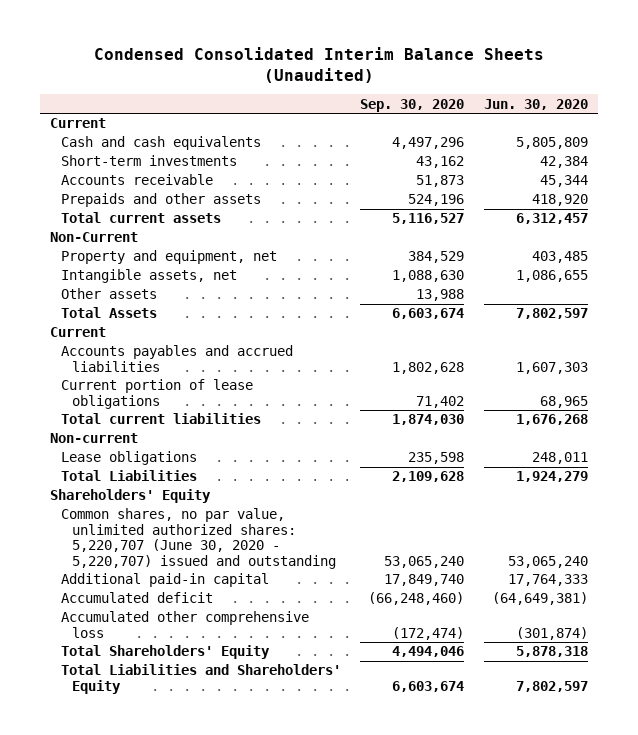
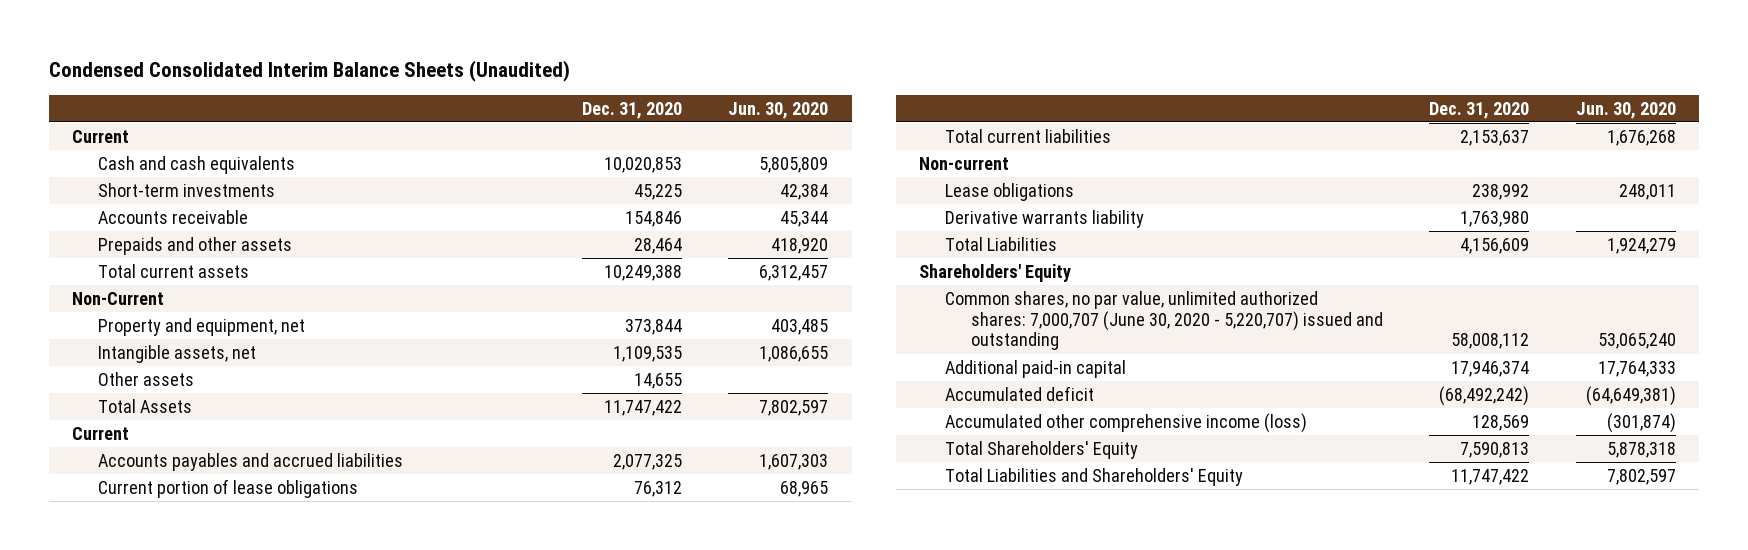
[360,98,465,112] Sep. 30, 2020 -> none
none -> [582,101,683,119] Dec. 31, 2020
none -> [945,209,1145,228] Derivative warrants liability
[60,508,336,569] Common shares, no par value, unlimited authorized shares: 5,220,707 (June 30, 2020 - 5,220,707) issued and outstanding -> [945,290,1384,351] Common shares, no par value, unlimited authorized shares: 7,000,707 (June 30, 2020 - 5,220,707) issued and outstanding
[60,611,309,638] Accumulated other comprehensive loss -> [945,412,1308,433] Accumulated other comprehensive income (loss)

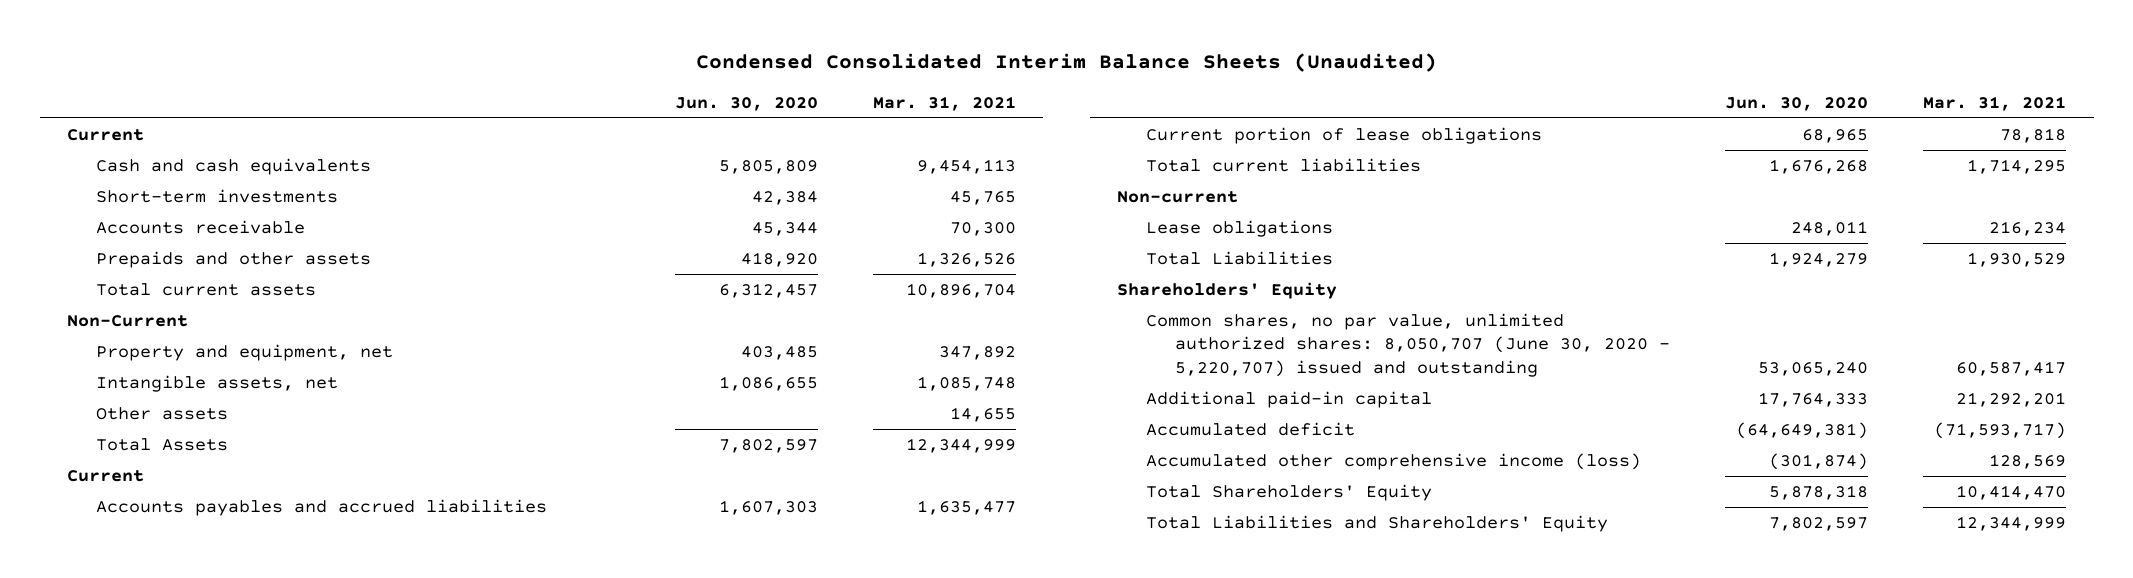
[582,101,683,119] Dec. 31, 2020 -> none
none -> [872,95,1016,111] Mar. 31, 2021
[945,209,1145,228] Derivative warrants liability -> none
[945,290,1384,351] Common shares, no par value, unlimited authorized shares: 7,000,707 (June 30, 2020 - 5,220,707) issued and outstanding -> [1146,313,1670,377] Common shares, no par value, unlimited authorized shares: 8,050,707 (June 30, 2020 - 5,220,707) issued and outstanding

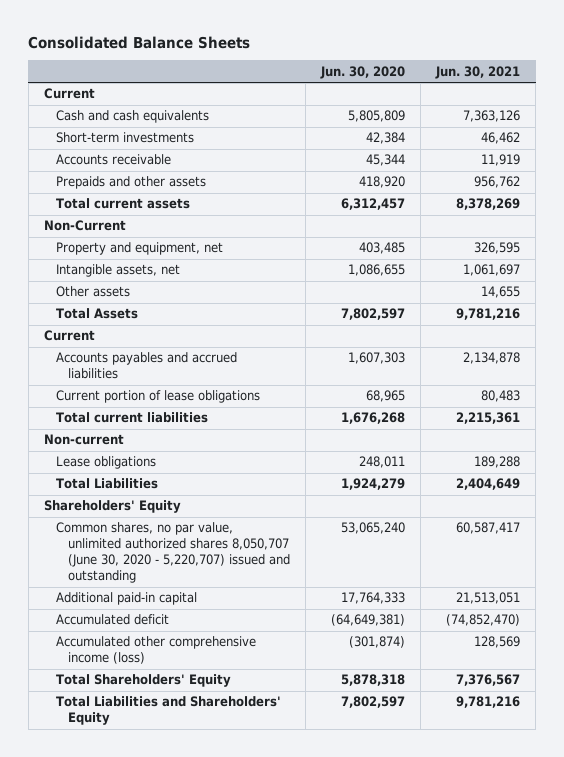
[695,53,1437,73] Condensed Consolidated Interim Balance Sheets (Unaudited) -> [28,35,251,49] Consolidated Balance Sheets
[872,95,1016,111] Mar. 31, 2021 -> none
none -> [435,65,521,79] Jun. 30, 2021
[1146,313,1670,377] Common shares, no par value, unlimited authorized shares: 8,050,707 (June 30, 2020 - 5,220,707) issued and outstanding -> [55,522,290,584] Common shares, no par value, unlimited authorized shares 8,050,707 (June 30, 2020 - 5,220,707) issued and outstanding

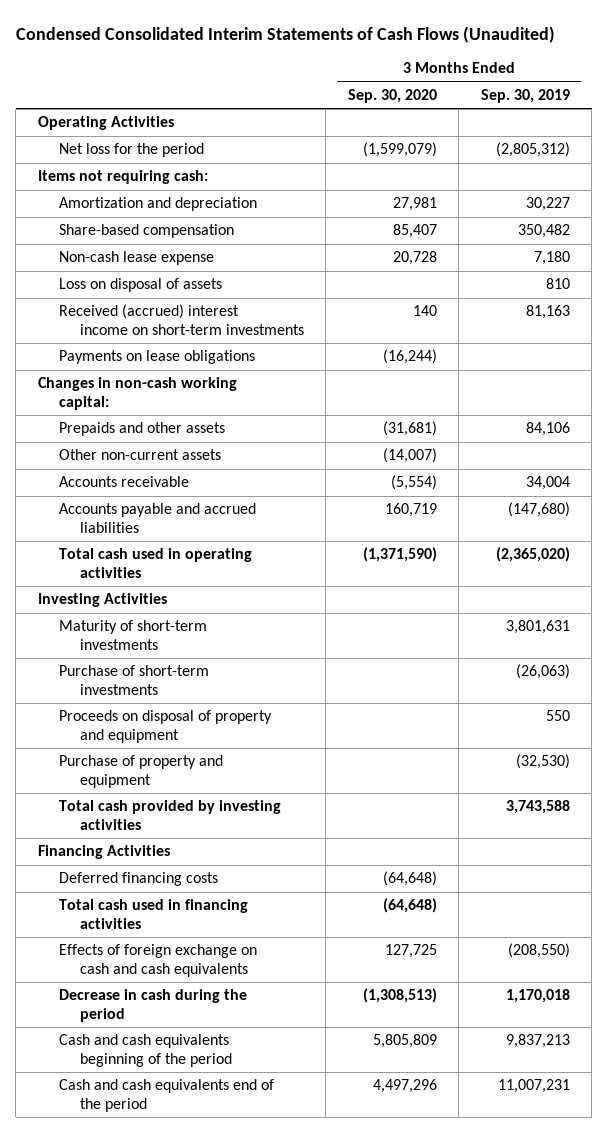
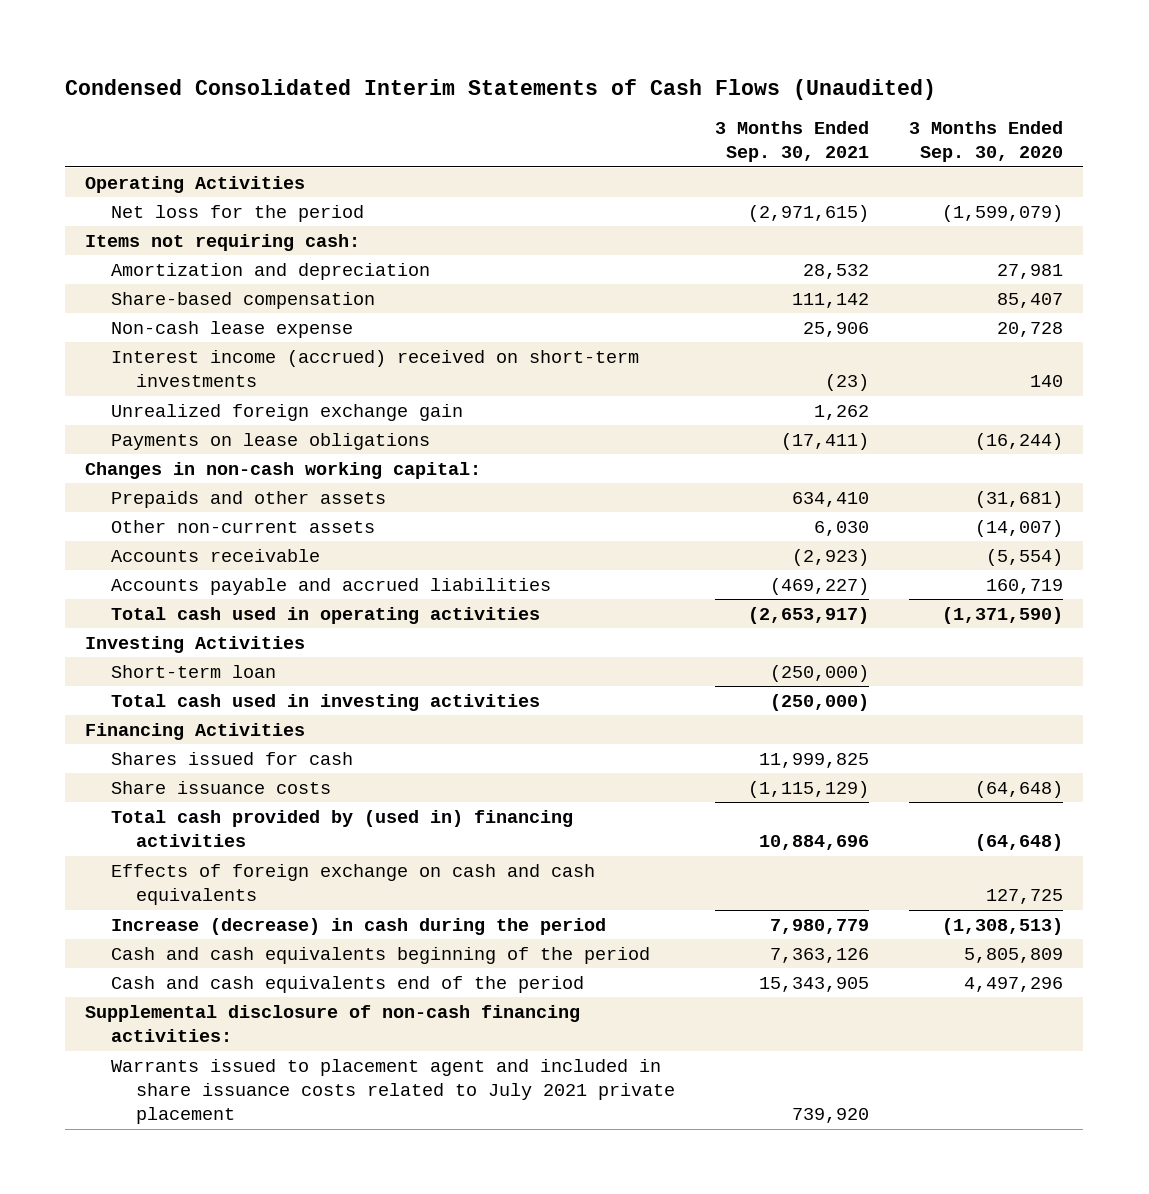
[480,88,570,103] Sep. 30, 2019 -> none
none -> [715,121,870,163] 3 Months Ended Sep. 30, 2021
[58,278,222,293] Loss on disposal of assets -> none
[58,304,304,335] Received (accrued) interest income on short-term investments -> [110,349,639,388] Interest income (accrued) received on short-term investments
none -> [110,403,463,421] Unrealized foreign exchange gain
[58,620,207,650] Maturity of short-term investments -> none
[58,665,209,695] Purchase of short-term investments -> none
[58,710,272,743] Proceeds on disposal of property and equipment -> none
[58,755,223,788] Purchase of property and equipment -> none
none -> [110,664,276,678] Short-term loan
[58,800,281,830] Total cash provided by investing activities -> [110,693,540,711] Total cash used in investing activities
none -> [110,751,353,765] Shares issued for cash
[58,872,218,887] Deferred financing costs -> [110,780,331,794] Share issuance costs
[58,899,248,929] Total cash used in financing activities -> [110,809,573,848] Total cash provided by (used in) financing activities
[58,989,247,1022] Decrease in cash during the period -> [110,917,606,935] Increase (decrease) in cash during the period
none -> [85,1004,581,1043] Supplemental disclosure of non-cash financing activities:
none -> [110,1058,676,1125] Warrants issued to placement agent and included in share issuance costs related to July 2021 private placement

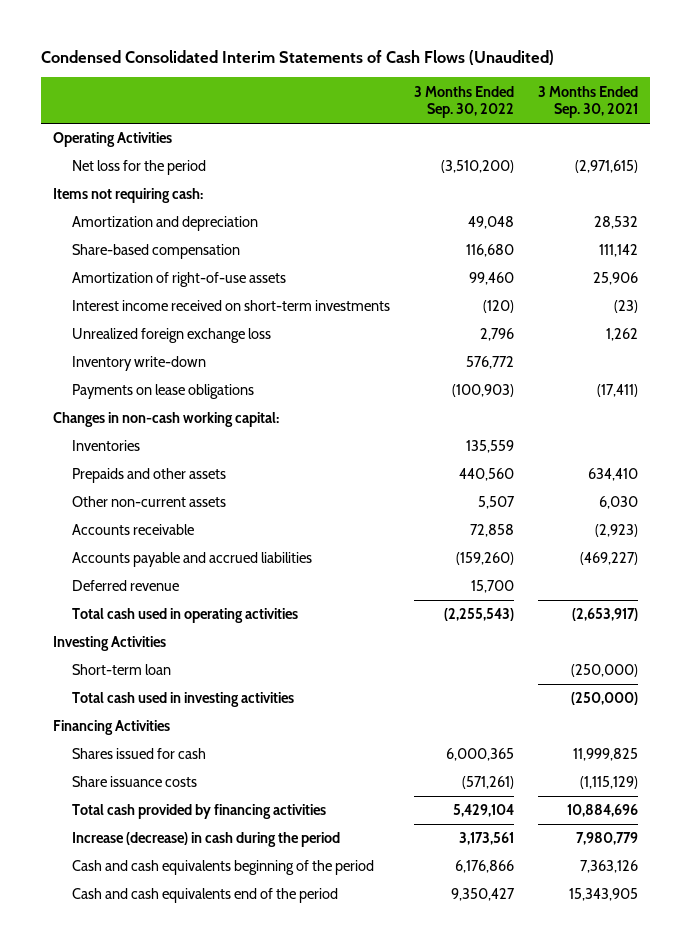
[909,121,1064,163] 3 Months Ended Sep. 30, 2020 -> none
none -> [413,85,514,119] 3 Months Ended Sep. 30, 2022
[110,320,353,338] Non-cash lease expense -> [71,272,286,288] Amortization of right-of-use assets
[110,349,639,388] Interest income (accrued) received on short-term investments -> [71,300,390,312] Interest income received on short-term investments
[110,403,463,421] Unrealized foreign exchange gain -> [71,328,271,344] Unrealized foreign exchange loss
none -> [71,356,206,372] Inventory write-down
none -> [71,440,140,452] Inventories
none -> [71,580,179,592] Deferred revenue
[110,863,595,906] Effects of foreign exchange on cash and cash equivalents -> none
[110,809,573,848] Total cash provided by (used in) financing activities -> [71,804,326,820] Total cash provided by financing activities
[85,1004,581,1043] Supplemental disclosure of non-cash financing activities: -> none
[110,1058,676,1125] Warrants issued to placement agent and included in share issuance costs related to July 2021 private placement -> none

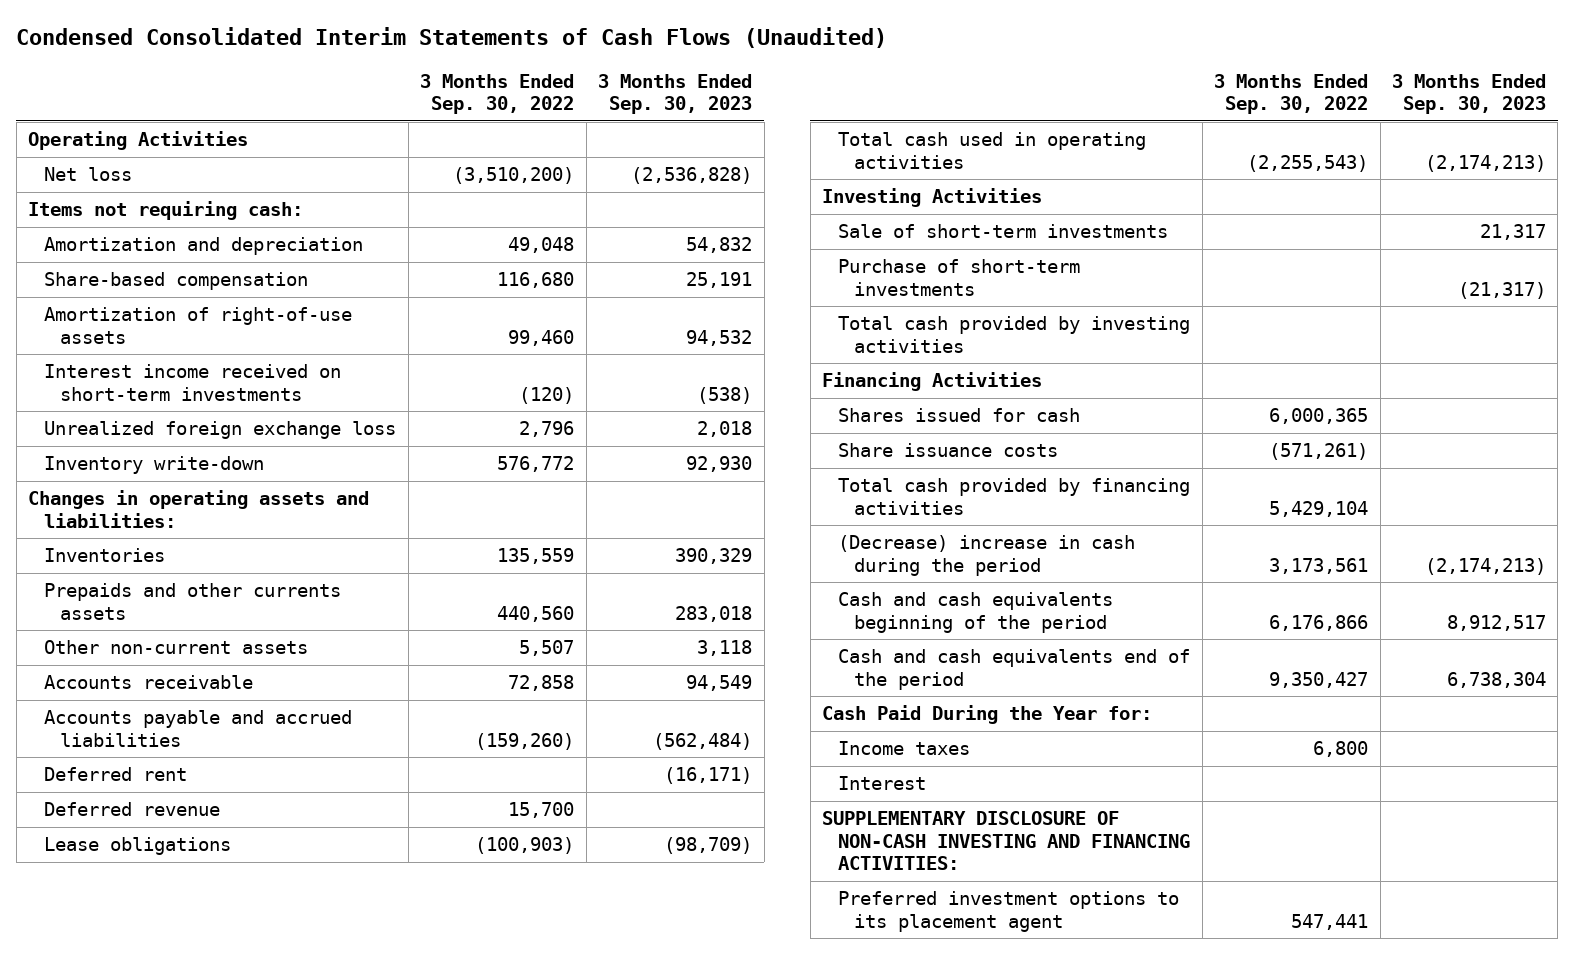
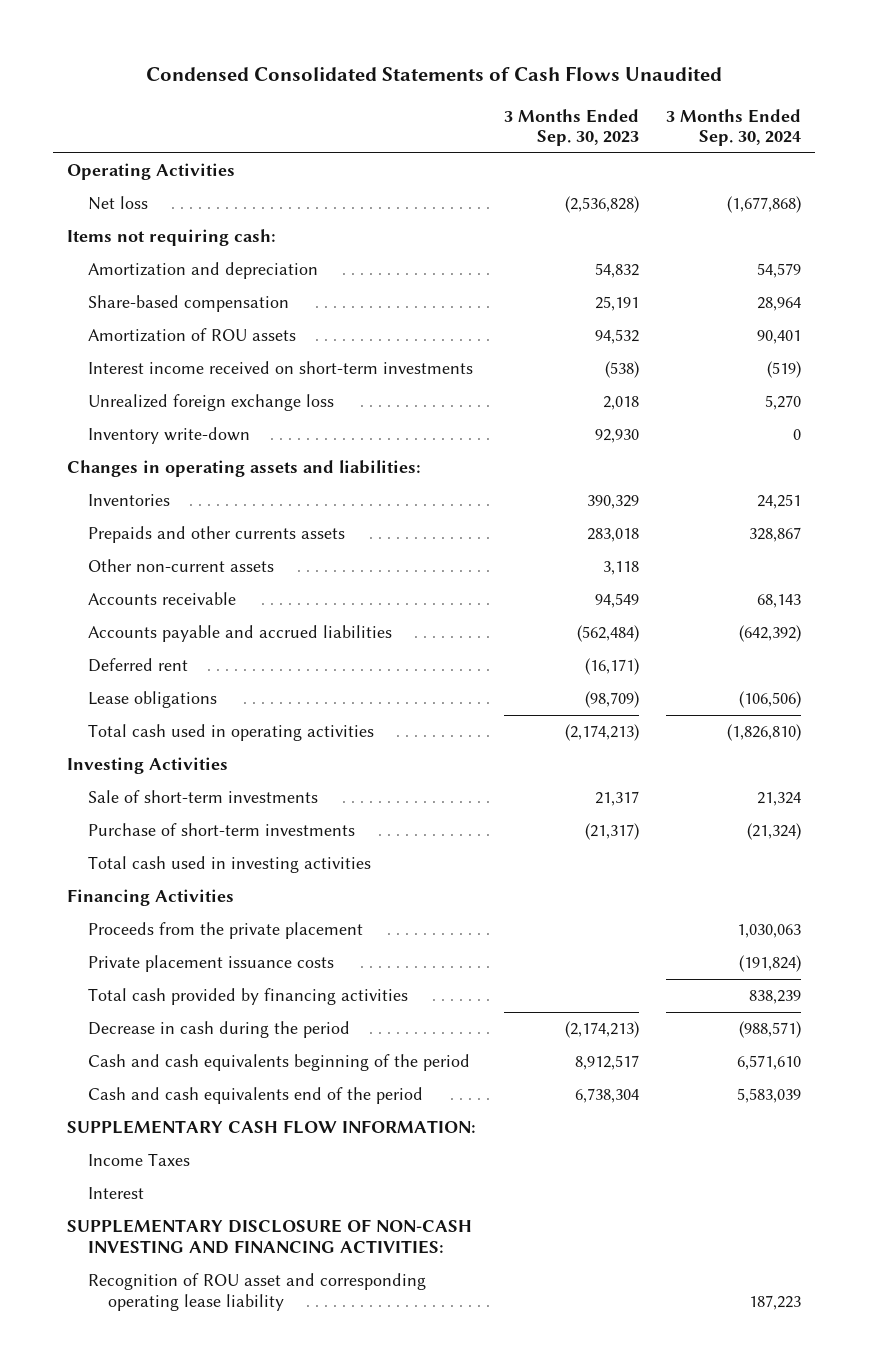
[16,27,888,49] Condensed Consolidated Interim Statements of Cash Flows (Unaudited) -> [146,66,723,82] Condensed Consolidated Statements of Cash Flows Unaudited
[420,73,575,115] 3 Months Ended Sep. 30, 2022 -> none
none -> [666,108,802,147] 3 Months Ended Sep. 30, 2024
[44,307,353,344] Amortization of right-of-use assets -> [87,328,296,343] Amortization of ROU assets
[44,802,221,817] Deferred revenue -> none
[838,316,1191,353] Total cash provided by investing activities -> [87,856,371,874] Total cash used in investing activities
[838,408,1081,423] Shares issued for cash -> none
[838,443,1059,458] Share issuance costs -> none
none -> [87,922,363,940] Proceeds from the private placement
none -> [87,955,334,973] Private placement issuance costs
[838,535,1136,576] (Decrease) increase in cash during the period -> [87,1021,350,1039] Decrease in cash during the period
[822,705,1153,725] Cash Paid During the Year for: -> none
none -> [67,1120,477,1135] SUPPLEMENTARY CASH FLOW INFORMATION:
[838,741,971,756] Income taxes -> [87,1153,190,1167] Income Taxes
[838,891,1180,932] Preferred investment options to its placement agent -> none
none -> [87,1273,426,1311] Recognition of ROU asset and corresponding operating lease liability

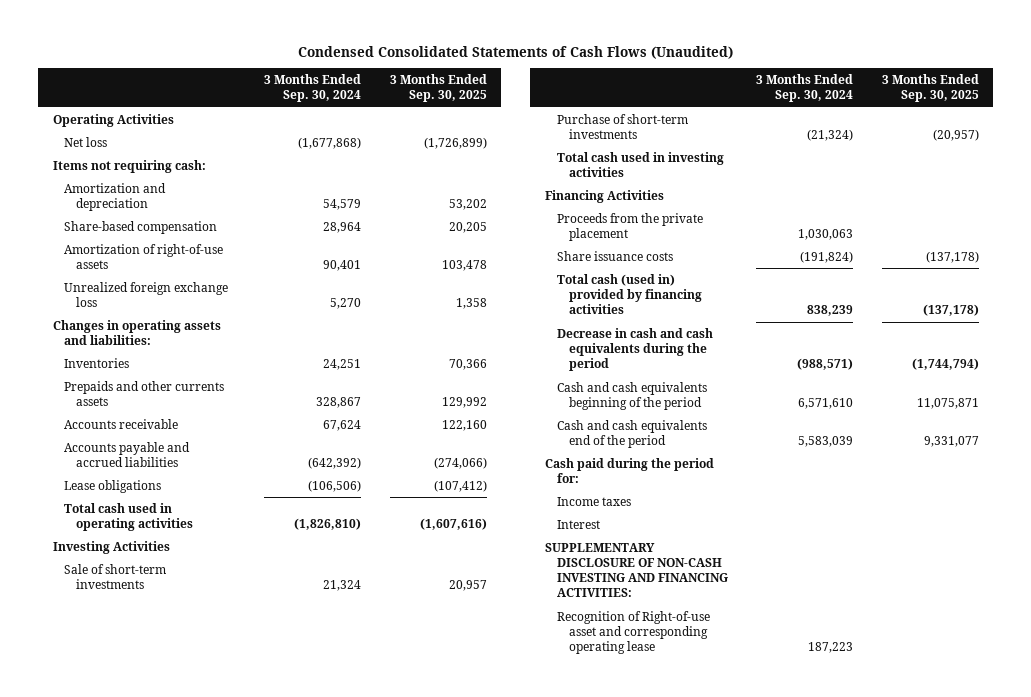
[146,66,723,82] Condensed Consolidated Statements of Cash Flows Unaudited -> [297,45,733,59] Condensed Consolidated Statements of Cash Flows (Unaudited)
[503,108,639,147] 3 Months Ended Sep. 30, 2023 -> none
none -> [389,74,487,103] 3 Months Ended Sep. 30, 2025
[87,361,473,375] Interest income received on short-term investments -> none
[87,328,296,343] Amortization of ROU assets -> [64,243,224,270] Amortization of right-of-use assets
[87,427,250,445] Inventory write-down -> none
[87,559,274,573] Other non-current assets -> none
[757,594,802,609] 68,143 -> [323,419,362,431] 67,624
[87,658,188,673] Deferred rent -> none
[87,955,334,973] Private placement issuance costs -> [556,250,673,261] Share issuance costs
[87,988,408,1006] Total cash provided by financing activities -> [556,273,702,315] Total cash (used in) provided by financing activities
[87,1021,350,1039] Decrease in cash during the period -> [556,327,713,372] Decrease in cash and cash equivalents during the period
[67,1120,477,1135] SUPPLEMENTARY CASH FLOW INFORMATION: -> [544,457,714,484] Cash paid during the period for:
[87,1153,190,1167] Income Taxes -> [556,496,631,506] Income taxes
[87,1273,426,1311] Recognition of ROU asset and corresponding operating lease liability -> [556,610,710,655] Recognition of Right-of-use asset and corresponding operating lease

